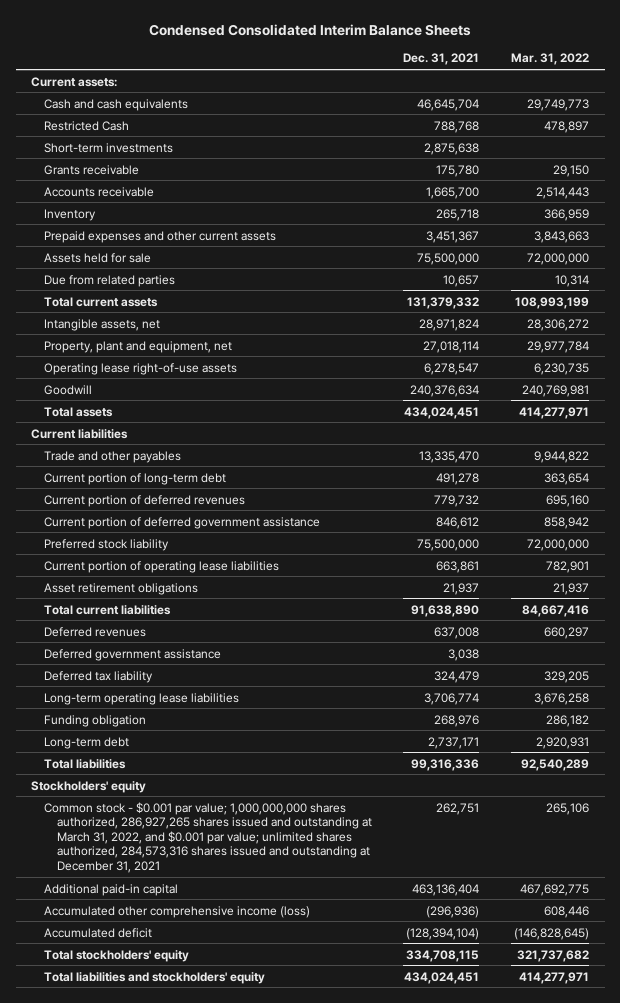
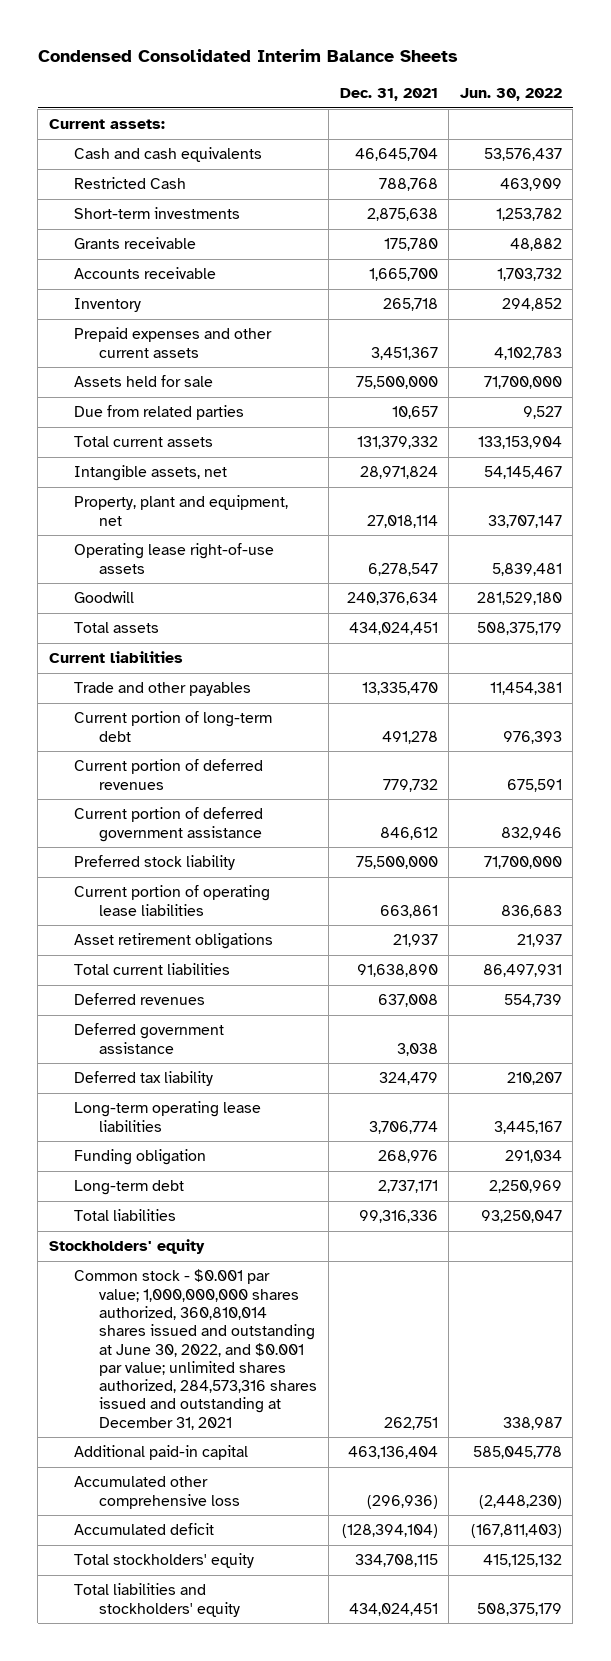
[510,53,589,66] Mar. 31, 2022 -> none
none -> [459,88,562,102] Jun. 30, 2022
[44,801,372,874] Common stock - $0.001 par value; 1,000,000,000 shares authorized, 286,927,265 shares issued and outstanding at March 31, 2022, and $0.001 par value; unlimited shares authorized, 284,573,316 shares issued and outstanding at December 31, 2021 -> [74,1269,318,1430] Common stock - $0.001 par value; 1,000,000,000 shares authorized, 360,810,014 shares issued and outstanding at June 30, 2022, and $0.001 par value; unlimited shares authorized, 284,573,316 shares issued and outstanding at December 31, 2021
[44,905,311,918] Accumulated other comprehensive income (loss) -> [74,1476,241,1509] Accumulated other comprehensive loss

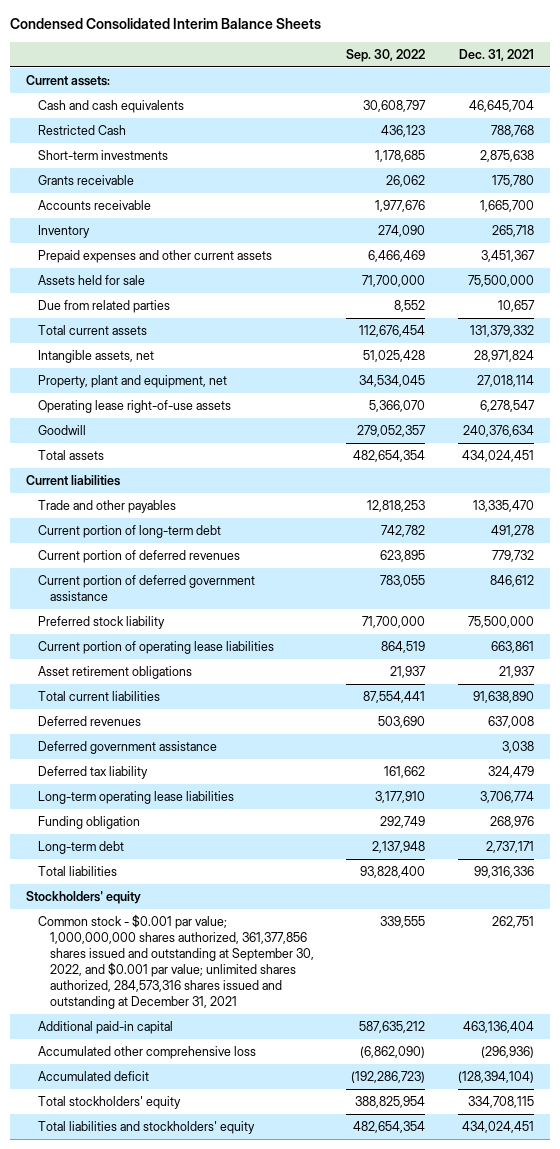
[459,88,562,102] Jun. 30, 2022 -> none
none -> [346,48,426,62] Sep. 30, 2022
[74,1269,318,1430] Common stock - $0.001 par value; 1,000,000,000 shares authorized, 360,810,014 shares issued and outstanding at June 30, 2022, and $0.001 par value; unlimited shares authorized, 284,573,316 shares issued and outstanding at December 31, 2021 -> [38,913,315,1009] Common stock - $0.001 par value; 1,000,000,000 shares authorized, 361,377,856 shares issued and outstanding at September 30, 2022, and $0.001 par value; unlimited shares authorized, 284,573,316 shares issued and outstanding at December 31, 2021

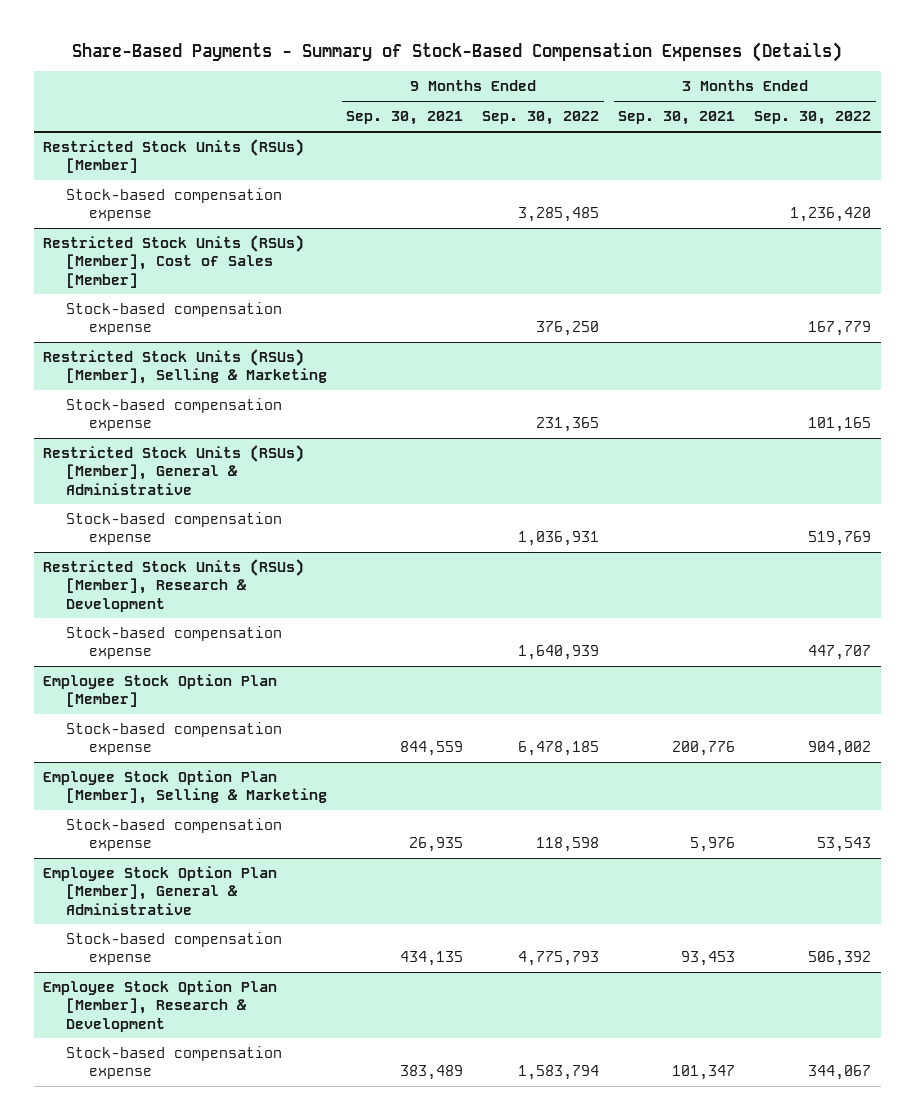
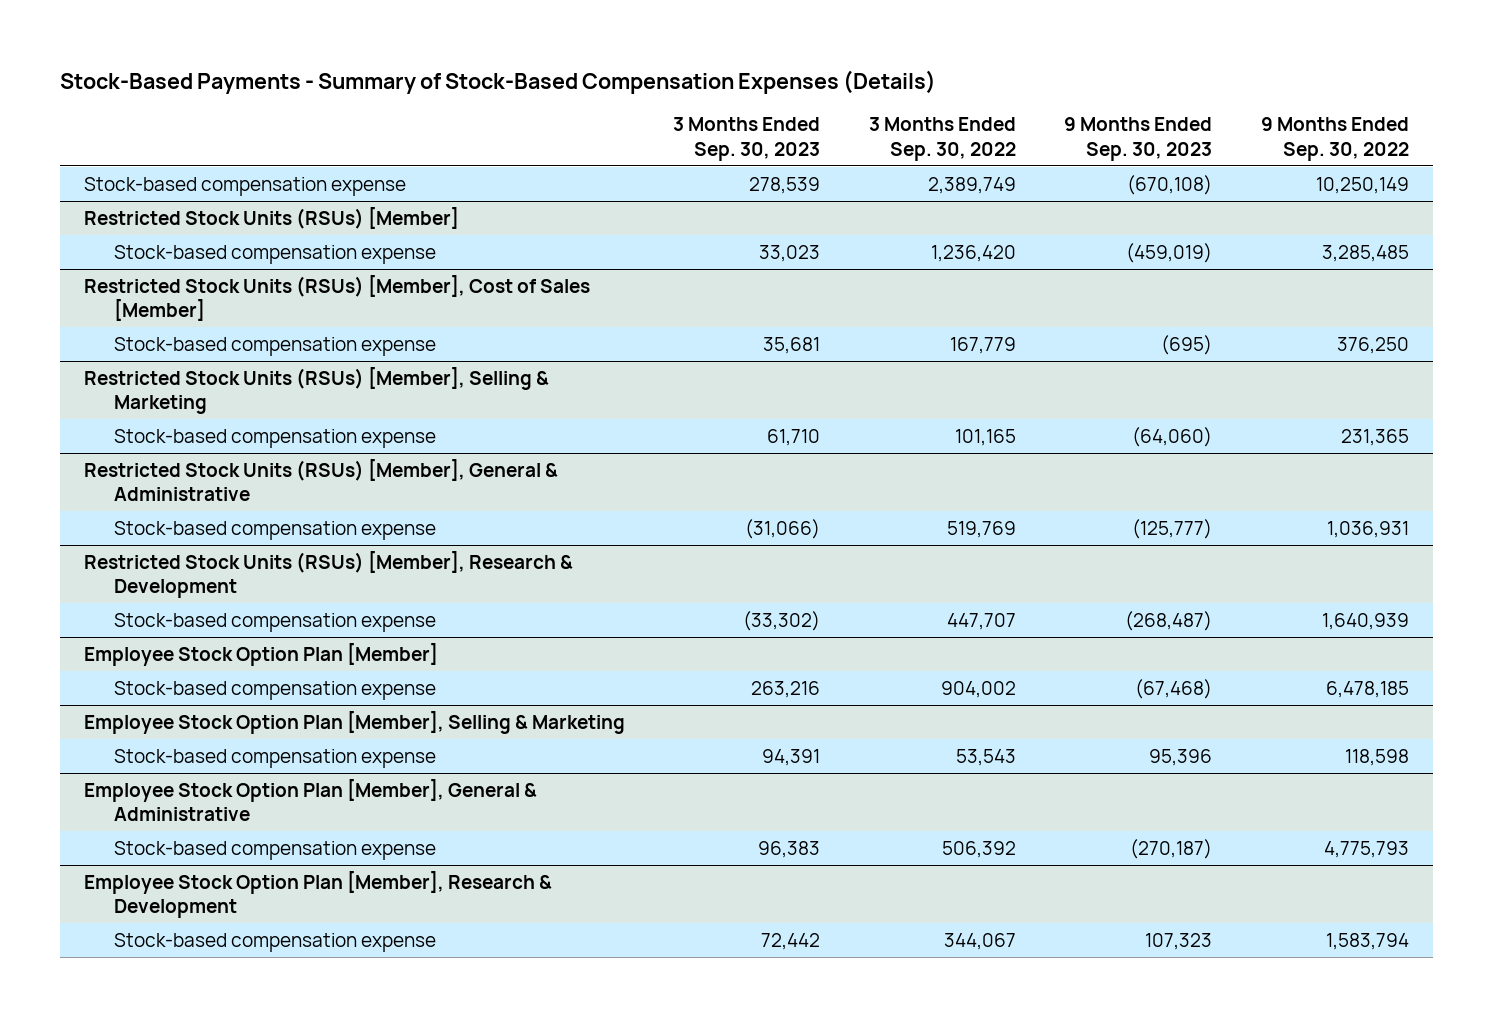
[72,41,843,62] Share-Based Payments - Summary of Stock-Based Compensation Expenses (Details) -> [59,69,936,94] Stock-Based Payments - Summary of Stock-Based Compensation Expenses (Details)
[346,111,464,126] Sep. 30, 2021 -> none
[618,111,736,126] Sep. 30, 2021 -> none
none -> [673,117,821,161] 3 Months Ended Sep. 30, 2023
none -> [1064,117,1213,161] 9 Months Ended Sep. 30, 2023
none -> [84,176,407,196] Stock-based compensation expense

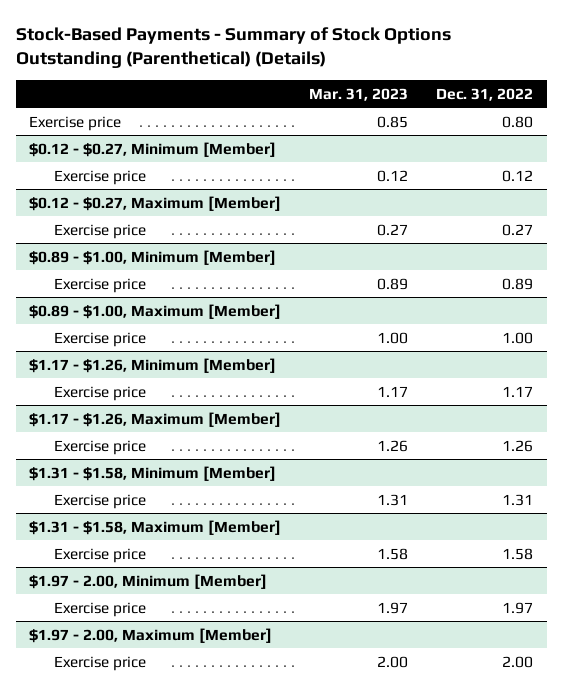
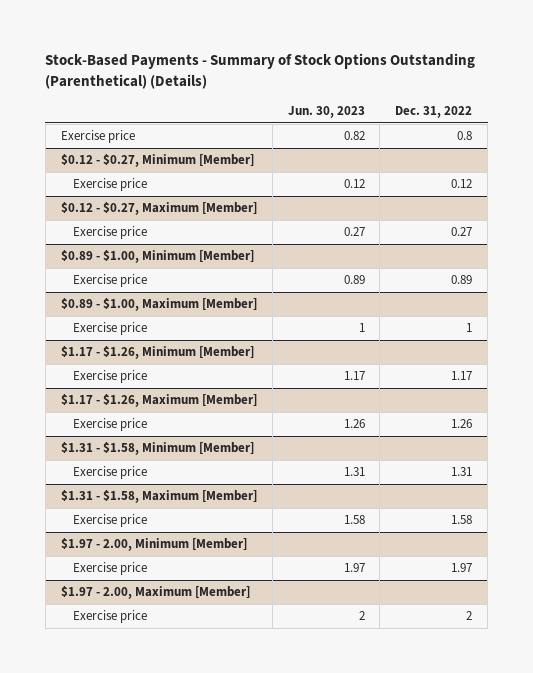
[309,87,409,101] Mar. 31, 2023 -> none
none -> [287,105,365,118] Jun. 30, 2023
[501,115,533,128] 0.80 -> [457,131,473,141] 0.8
[501,331,533,344] 1.00 -> [466,323,473,333] 1
[501,655,533,668] 2.00 -> [466,611,473,621] 2

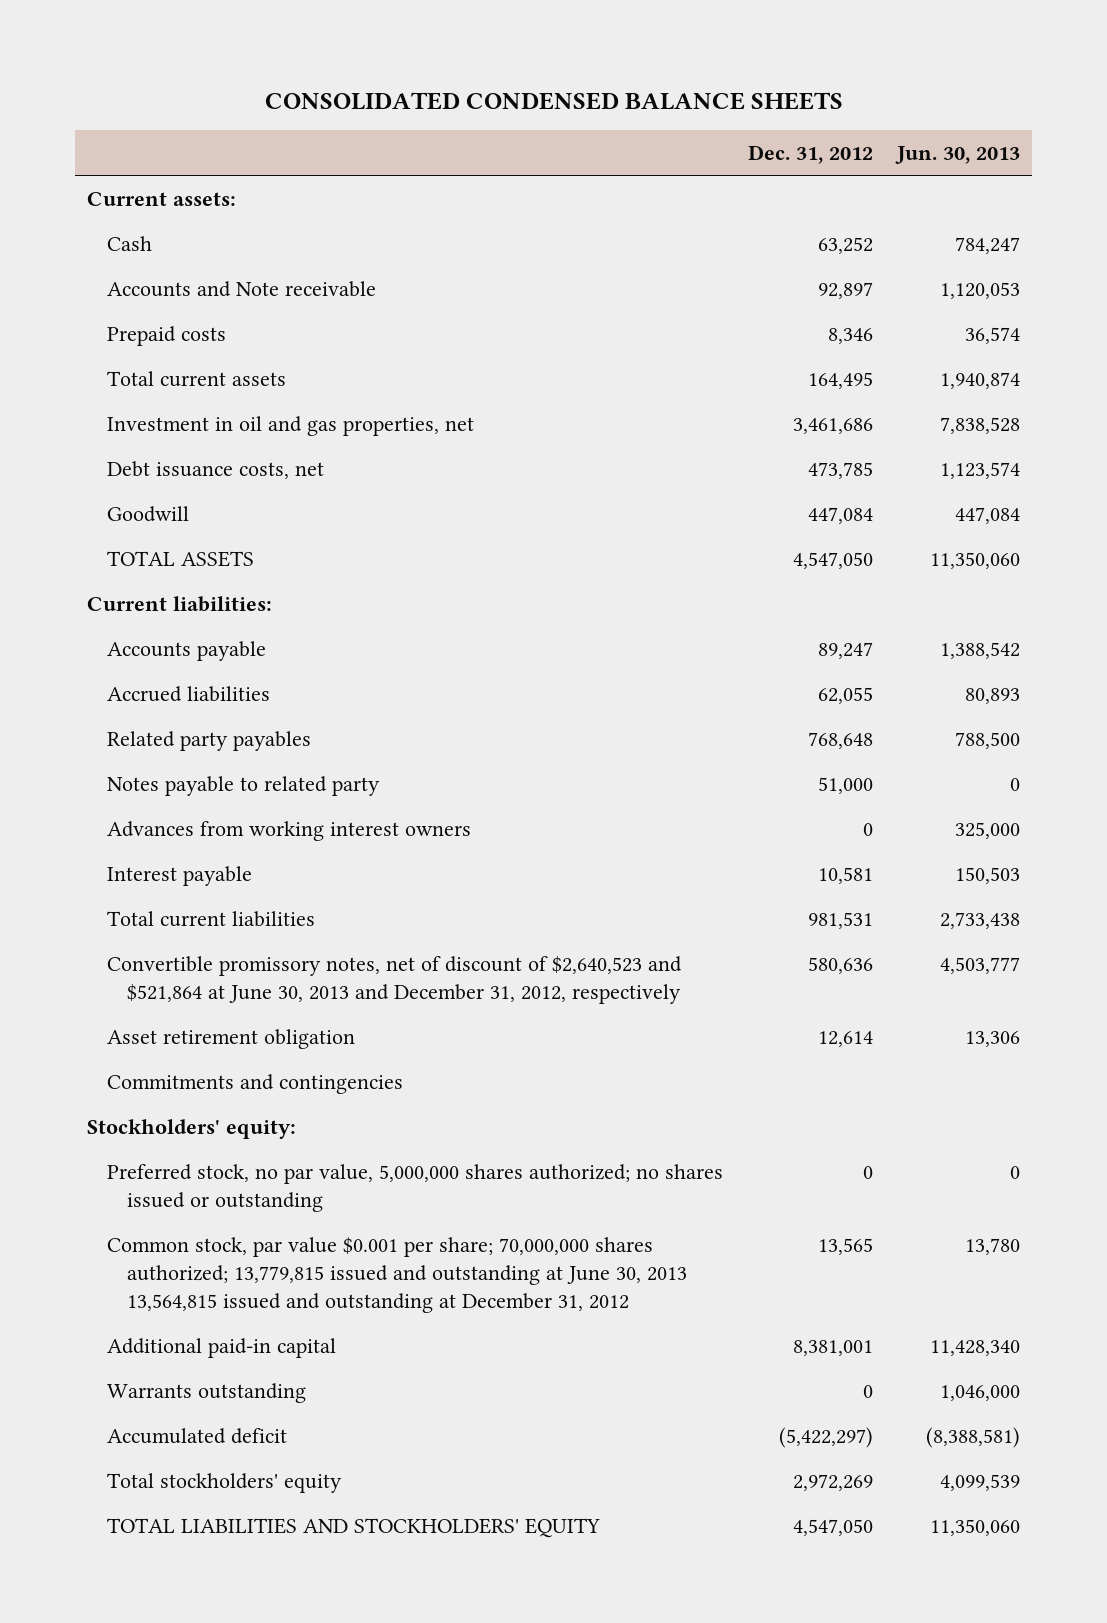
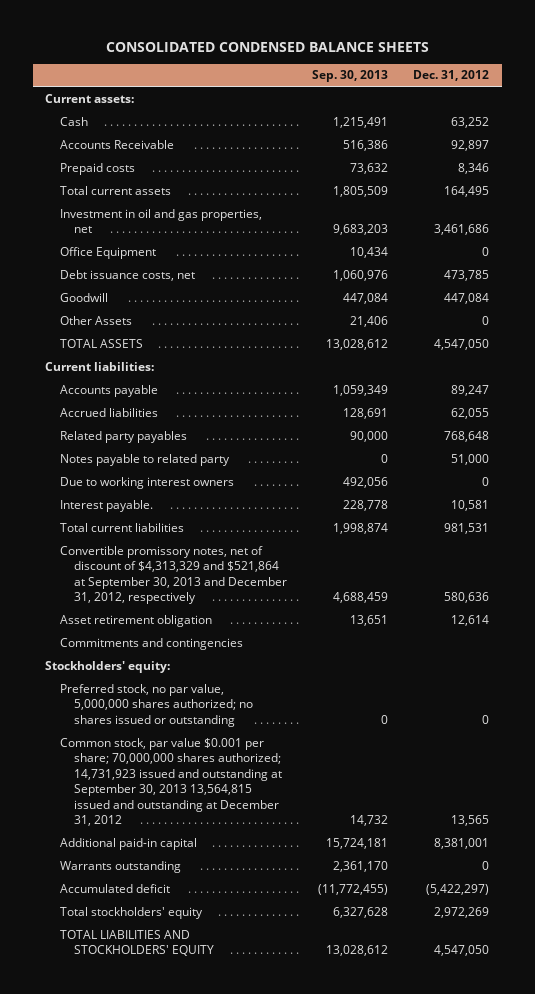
[895,145,1021,164] Jun. 30, 2013 -> none
none -> [312,70,389,83] Sep. 30, 2013
[107,280,377,297] Accounts and Note receivable -> [59,139,174,149] Accounts Receivable
none -> [59,246,156,259] Office Equipment
none -> [59,315,132,325] Other Assets
[107,820,472,841] Advances from working interest owners -> none
none -> [59,476,234,489] Due to working interest owners
[107,865,253,886] Interest payable -> [59,499,153,512] Interest payable.
[107,955,683,1004] Convertible promissory notes, net of discount of $2,640,523 and $521,864 at June 30, 2013 and December 31, 2012, respectively -> [59,545,287,605] Convertible promissory notes, net of discount of $4,313,329 and $521,864 at September 30, 2013 and December 31, 2012, respectively
[107,1236,688,1314] Common stock, par value $0.001 per share; 70,000,000 shares authorized; 13,779,815 issued and outstanding at June 30, 2013 13,564,815 issued and outstanding at December 31, 2012 -> [59,737,282,827] Common stock, par value $0.001 per share; 70,000,000 shares authorized; 14,731,923 issued and outstanding at September 30, 2013 13,564,815 issued and outstanding at December 31, 2012

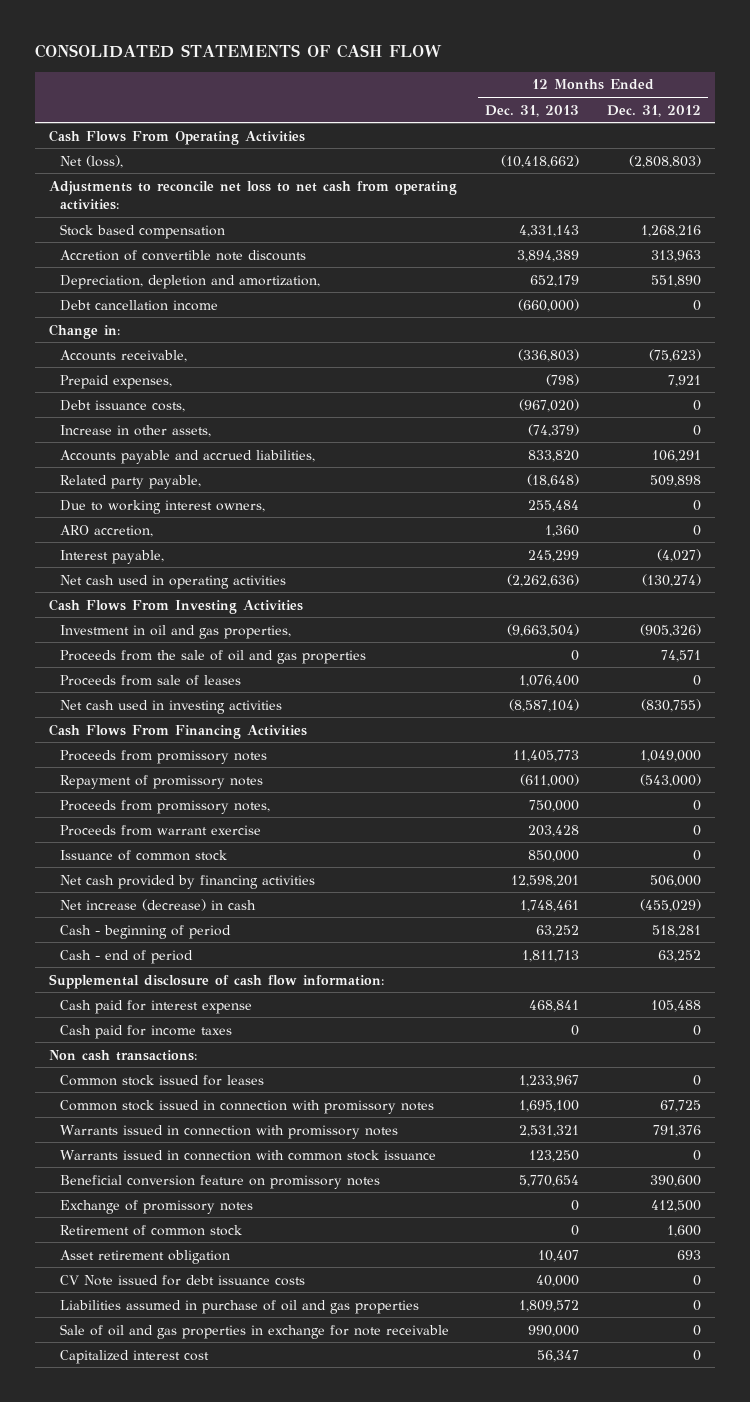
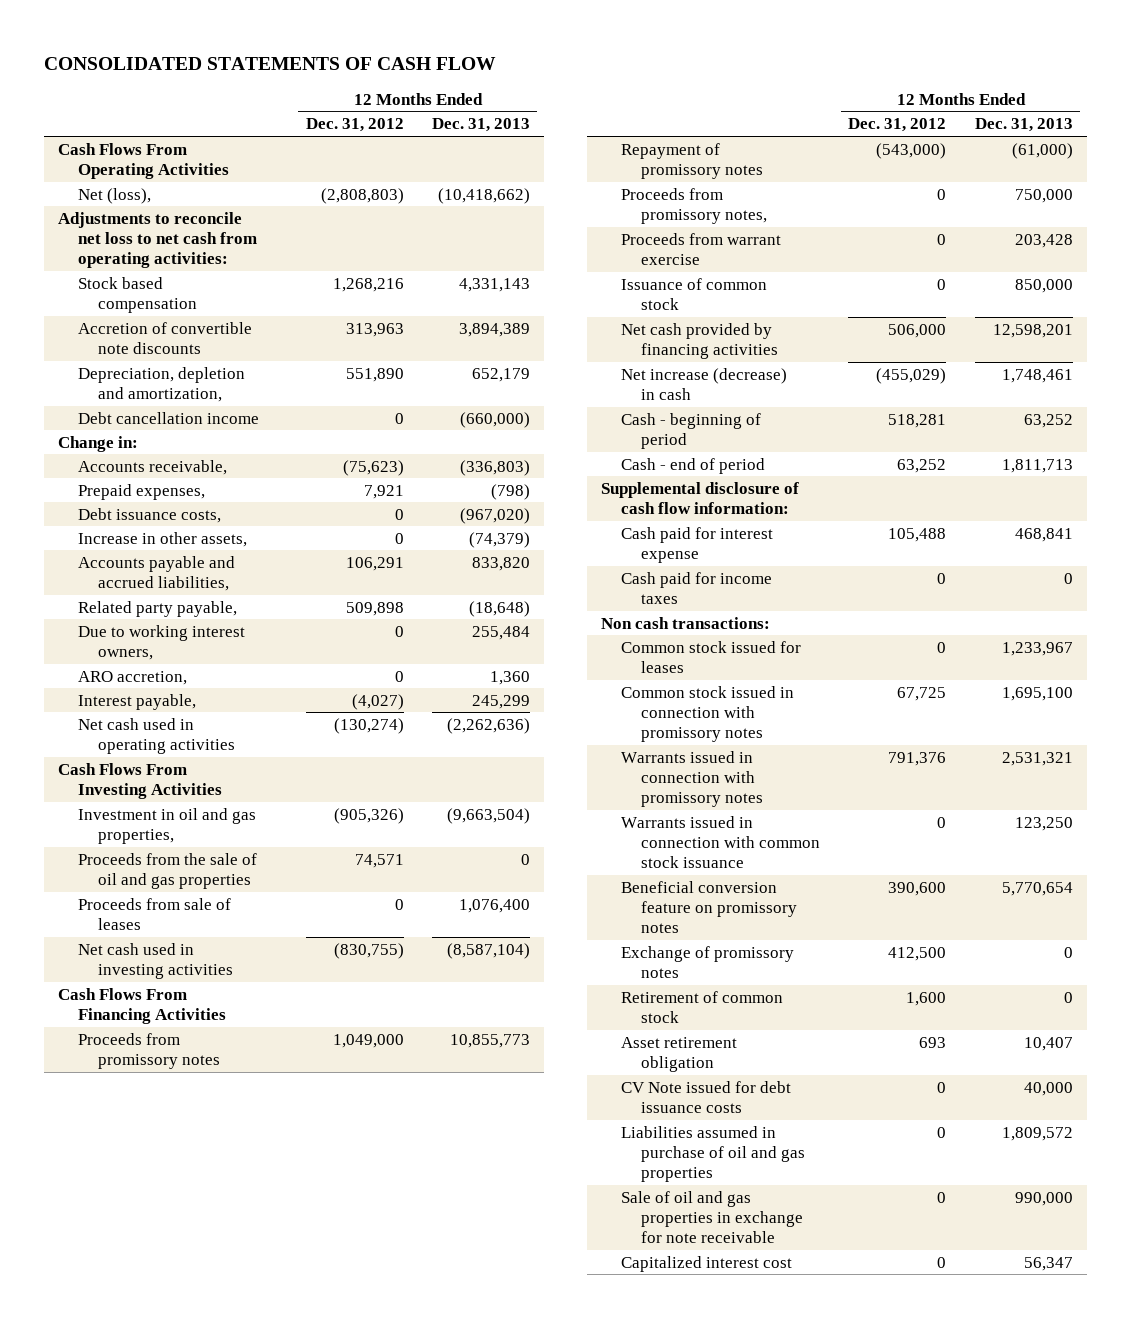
[513,749,580,762] 11,405,773 -> [449,1033,530,1048] 10,855,773
[520,773,580,787] (611,000) -> [1011,142,1073,159] (61,000)

